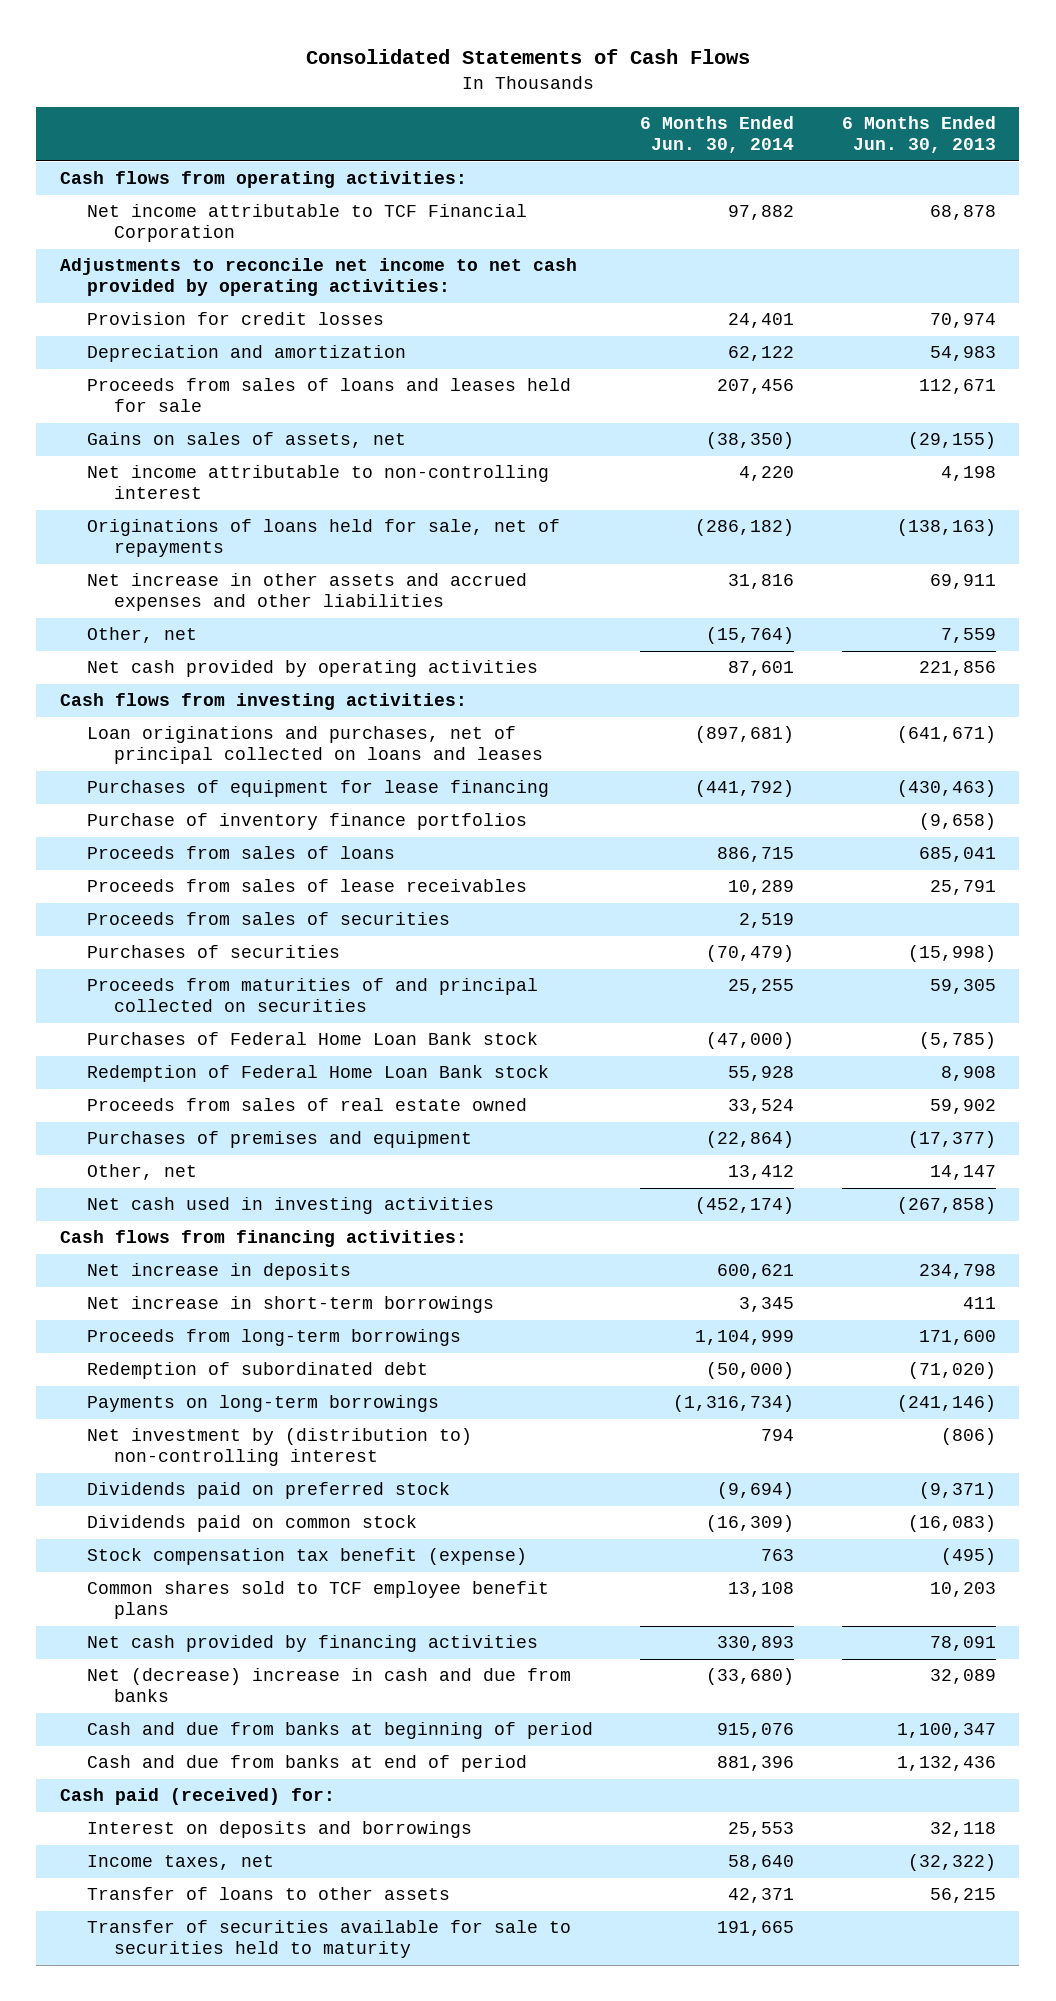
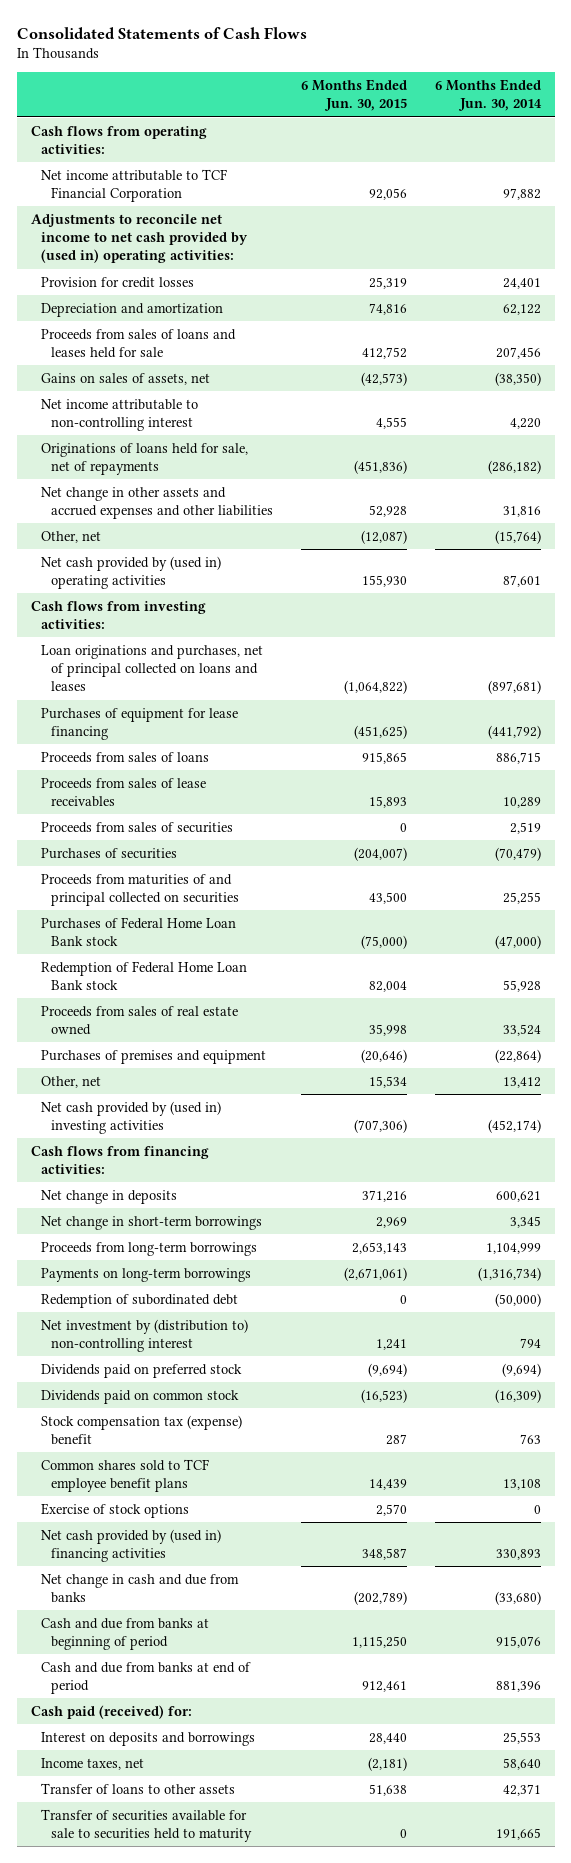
[841,115,996,154] 6 Months Ended Jun. 30, 2013 -> none
none -> [300,79,407,112] 6 Months Ended Jun. 30, 2015
[60,258,578,297] Adjustments to reconcile net income to net cash provided by operating activities: -> [30,213,248,264] Adjustments to reconcile net income to net cash provided by (used in) operating activities:
[86,573,527,612] Net increase in other assets and accrued expenses and other liabilities -> [40,486,273,519] Net change in other assets and accrued expenses and other liabilities
[86,660,538,678] Net cash provided by operating activities -> [40,555,221,589] Net cash provided by (used in) operating activities
[86,813,527,831] Purchase of inventory finance portfolios -> none
[86,1197,494,1215] Net cash used in investing activities -> [40,1100,221,1134] Net cash provided by (used in) investing activities
[86,1263,351,1281] Net increase in deposits -> [40,1189,177,1204] Net change in deposits
[86,1296,494,1314] Net increase in short-term borrowings -> [40,1215,262,1230] Net change in short-term borrowings
[86,1362,428,1380] Redemption of subordinated debt -> [40,1293,238,1308] Redemption of subordinated debt
[86,1548,527,1566] Stock compensation tax benefit (expense) -> [40,1414,242,1445] Stock compensation tax (expense) benefit
none -> [40,1502,189,1518] Exercise of stock options
[86,1635,538,1653] Net cash provided by financing activities -> [40,1528,221,1562] Net cash provided by (used in) financing activities
[86,1668,571,1703] Net (decrease) increase in cash and due from banks -> [40,1573,239,1603] Net change in cash and due from banks

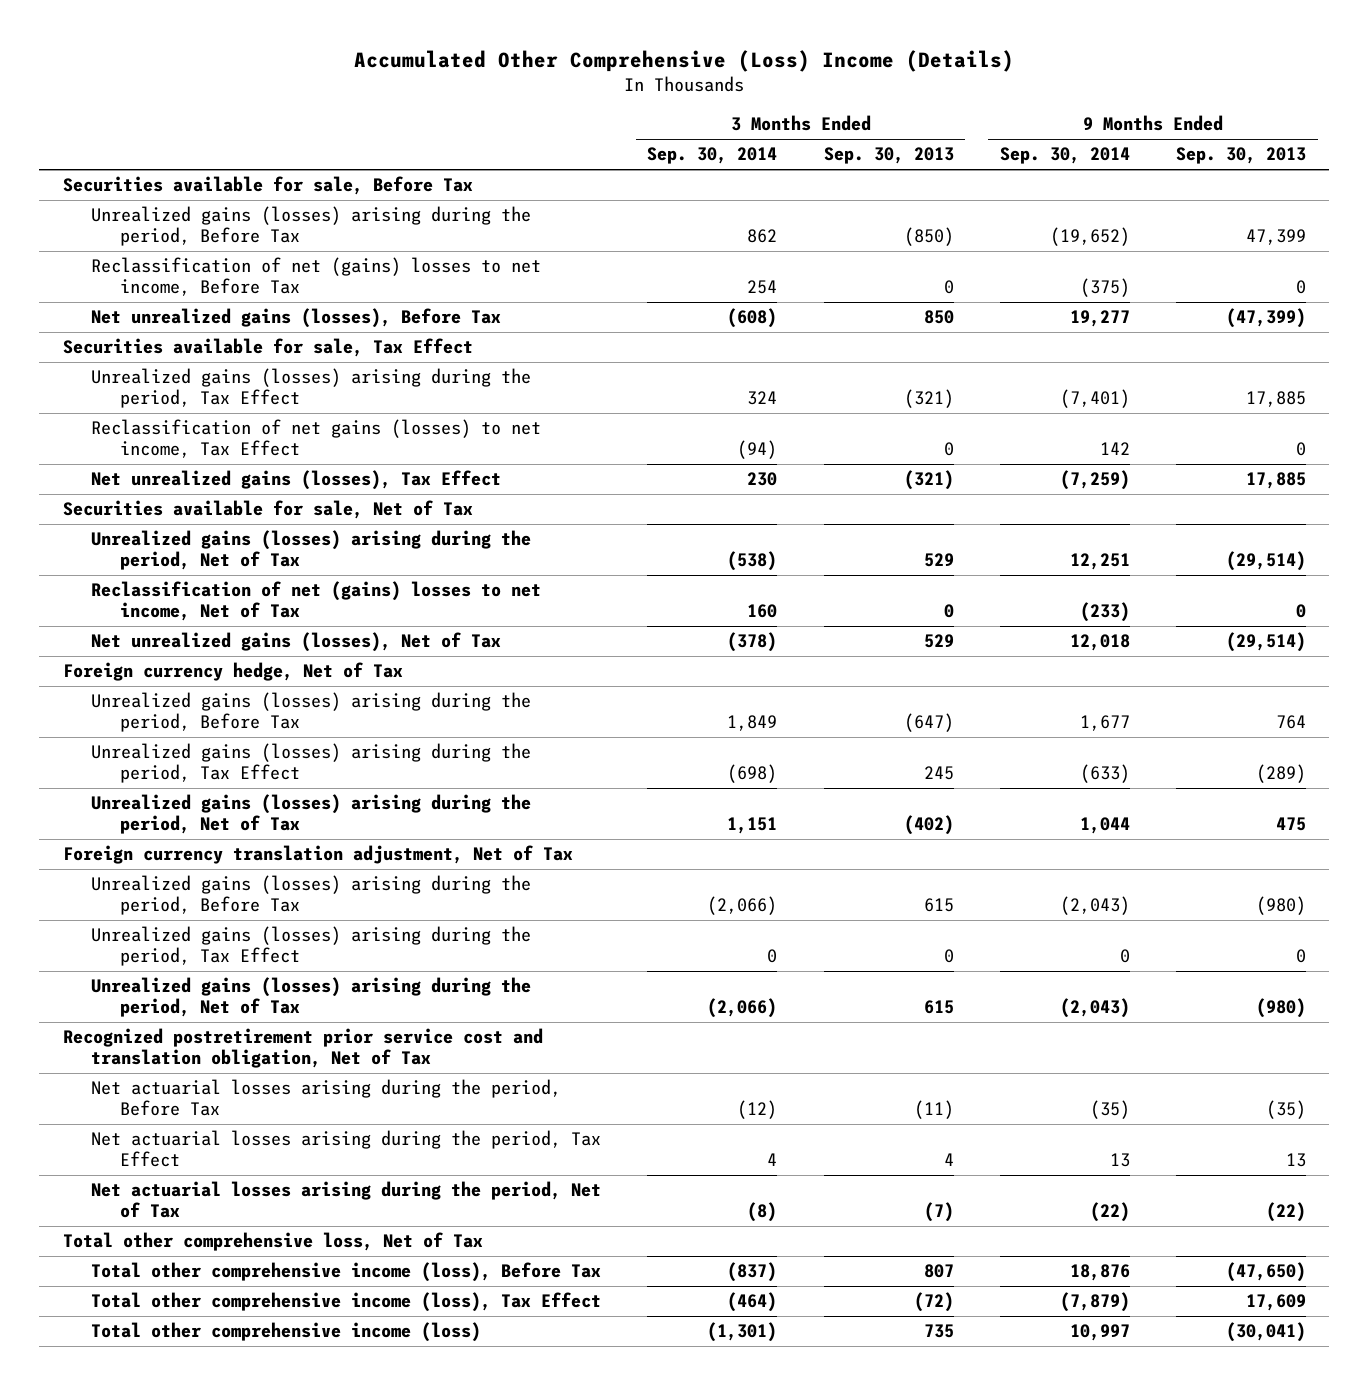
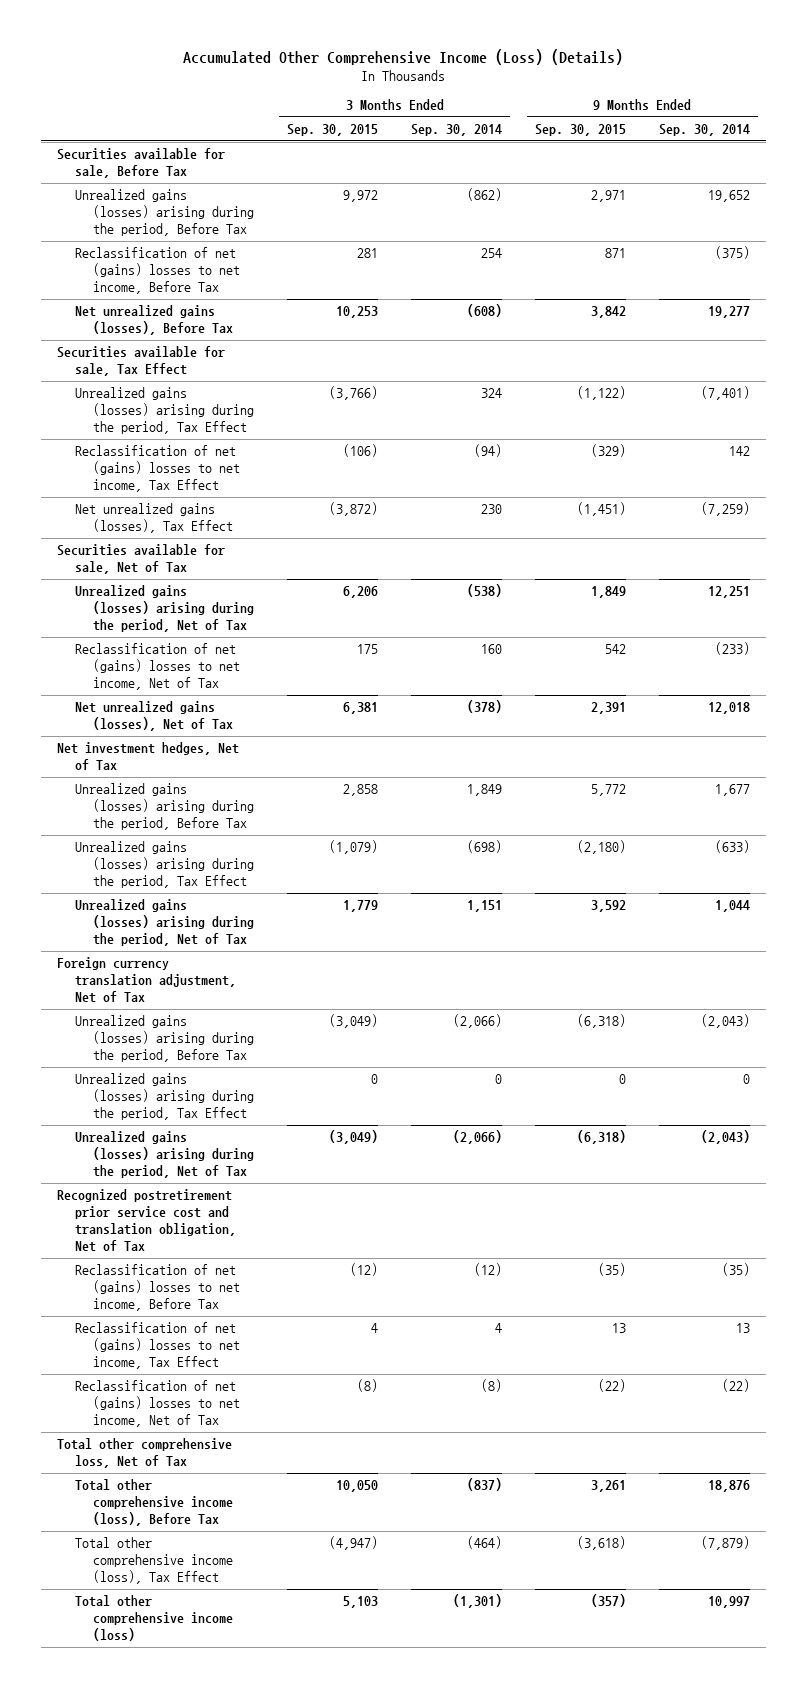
[354,50,1015,73] Accumulated Other Comprehensive (Loss) Income (Details) -> [183,48,624,65] Accumulated Other Comprehensive Income (Loss) (Details)
[823,147,954,165] Sep. 30, 2013 -> none
[1176,147,1307,165] Sep. 30, 2013 -> none
none -> [287,124,379,137] Sep. 30, 2015
none -> [534,124,626,137] Sep. 30, 2015
[747,229,778,244] 862 -> [466,188,502,202] (862)
[1049,227,1130,247] (19,652) -> [707,190,750,203] 19,652
[91,419,542,459] Reclassification of net gains (losses) to net income, Tax Effect -> [75,445,241,493] Reclassification of net (gains) losses to net income, Tax Effect
[62,662,403,682] Foreign currency hedge, Net of Tax -> [57,742,240,771] Net investment hedges, Net of Tax
[91,1079,562,1117] Net actuarial losses arising during the period, Before Tax -> [75,1264,241,1312] Reclassification of net (gains) losses to net income, Before Tax
[91,1130,602,1168] Net actuarial losses arising during the period, Tax Effect -> [75,1322,241,1370] Reclassification of net (gains) losses to net income, Tax Effect
[91,1181,602,1219] Net actuarial losses arising during the period, Net of Tax -> [75,1380,241,1428] Reclassification of net (gains) losses to net income, Net of Tax

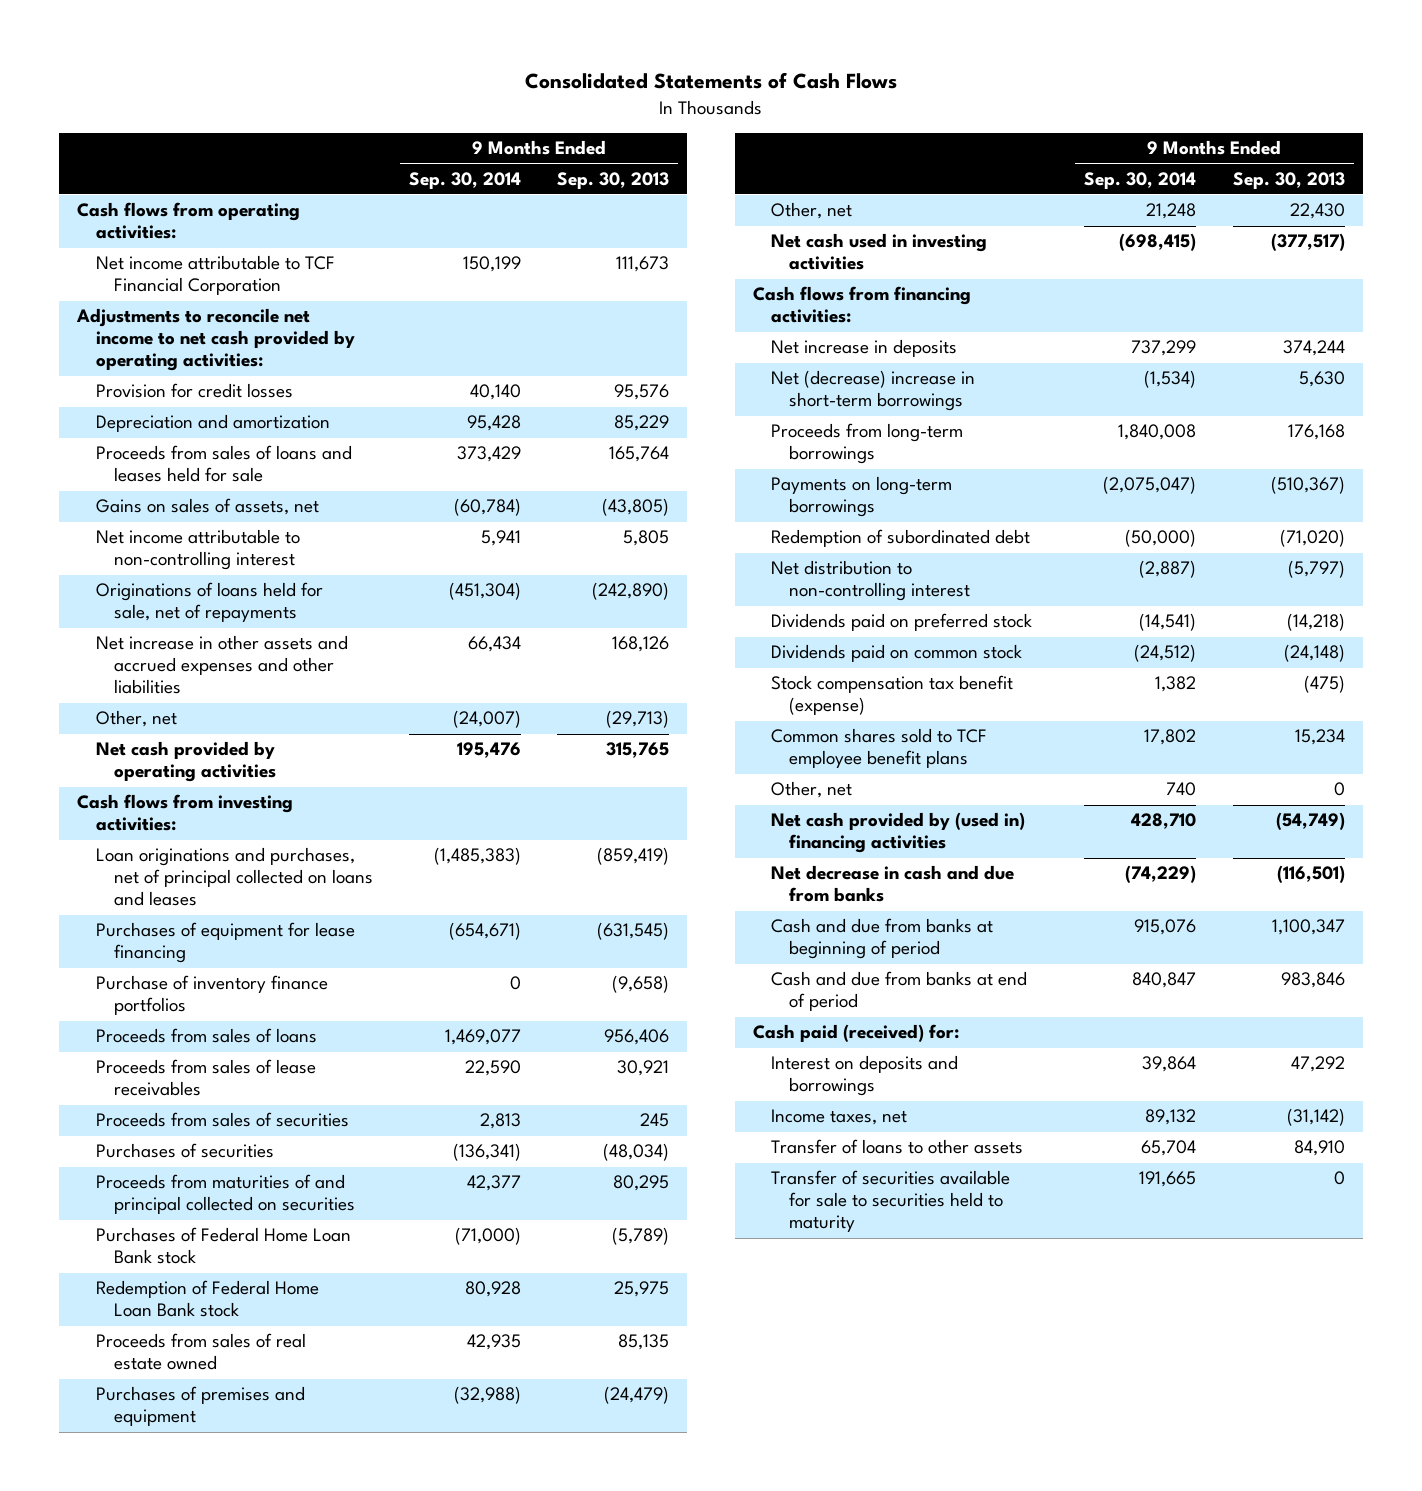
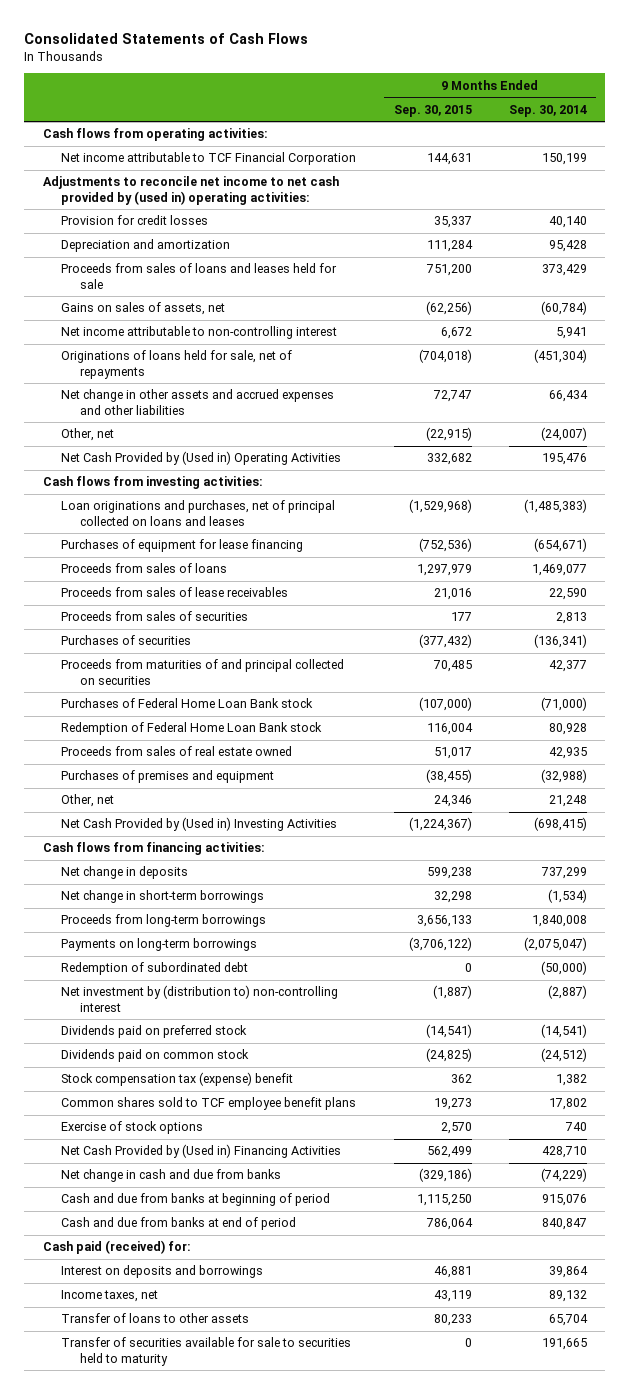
[557,171,670,189] Sep. 30, 2013 -> none
none -> [393,104,472,117] Sep. 30, 2015
[76,308,355,372] Adjustments to reconcile net income to net cash provided by operating activities: -> [42,176,339,205] Adjustments to reconcile net income to net cash provided by (used in) operating activities:
[95,635,348,695] Net increase in other assets and accrued expenses and other liabilities -> [61,389,335,415] Net change in other assets and accrued expenses and other liabilities
[95,741,276,783] Net cash provided by operating activities -> [61,451,342,466] Net Cash Provided by (Used in) Operating Activities
[95,975,328,1016] Purchase of inventory finance portfolios -> none
[770,233,987,271] Net cash used in investing activities -> [61,817,338,832] Net Cash Provided by (Used in) Investing Activities
[770,339,957,358] Net increase in deposits -> [61,866,189,880] Net change in deposits
[770,370,975,412] Net (decrease) increase in short-term borrowings -> [61,890,265,904] Net change in short-term borrowings
[770,560,971,602] Net distribution to non-controlling interest -> [61,985,339,1012] Net investment by (distribution to) non-controlling interest
[770,675,1013,716] Stock compensation tax benefit (expense) -> [61,1072,294,1087] Stock compensation tax (expense) benefit
[770,781,852,799] Other, net -> none
none -> [61,1121,204,1135] Exercise of stock options
[770,812,1025,854] Net cash provided by (used in) financing activities -> [61,1144,342,1159] Net Cash Provided by (Used in) Financing Activities
[770,865,1014,903] Net decrease in cash and due from banks -> [61,1169,282,1183] Net change in cash and due from banks

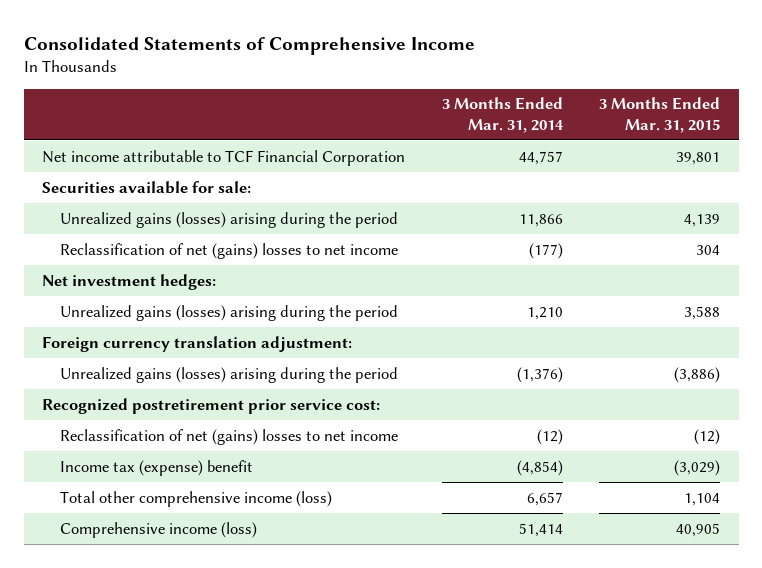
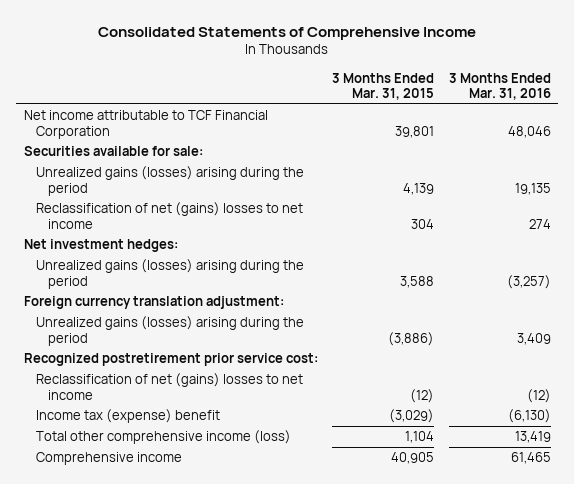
[441,97,564,133] 3 Months Ended Mar. 31, 2014 -> none
none -> [448,72,551,101] 3 Months Ended Mar. 31, 2016
[60,521,258,538] Comprehensive income (loss) -> [35,452,182,466] Comprehensive income

